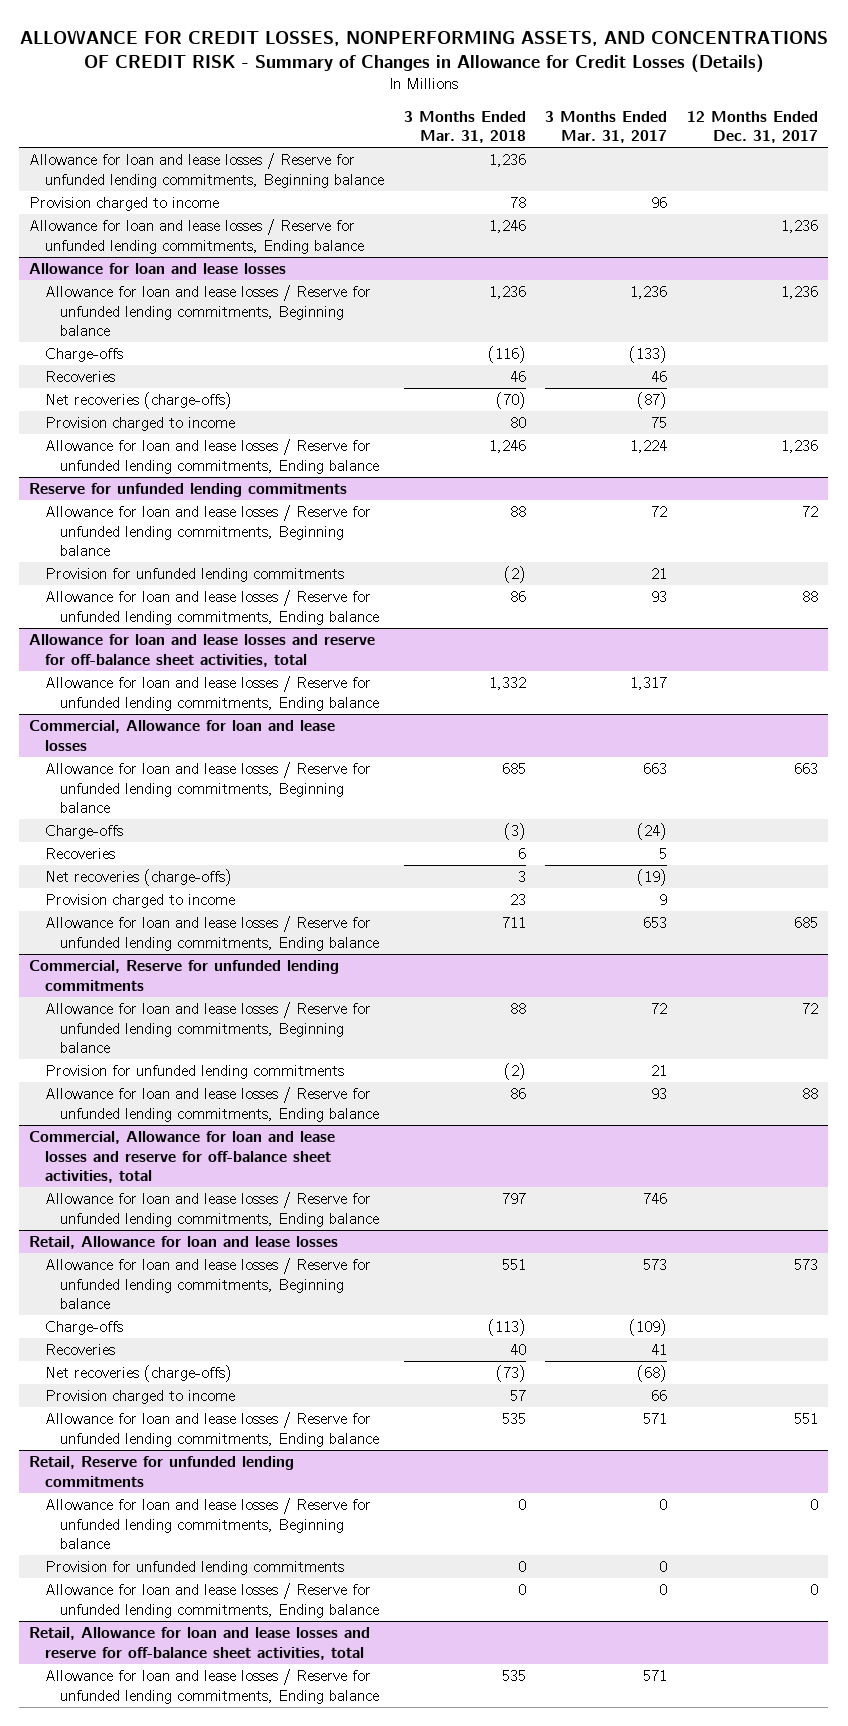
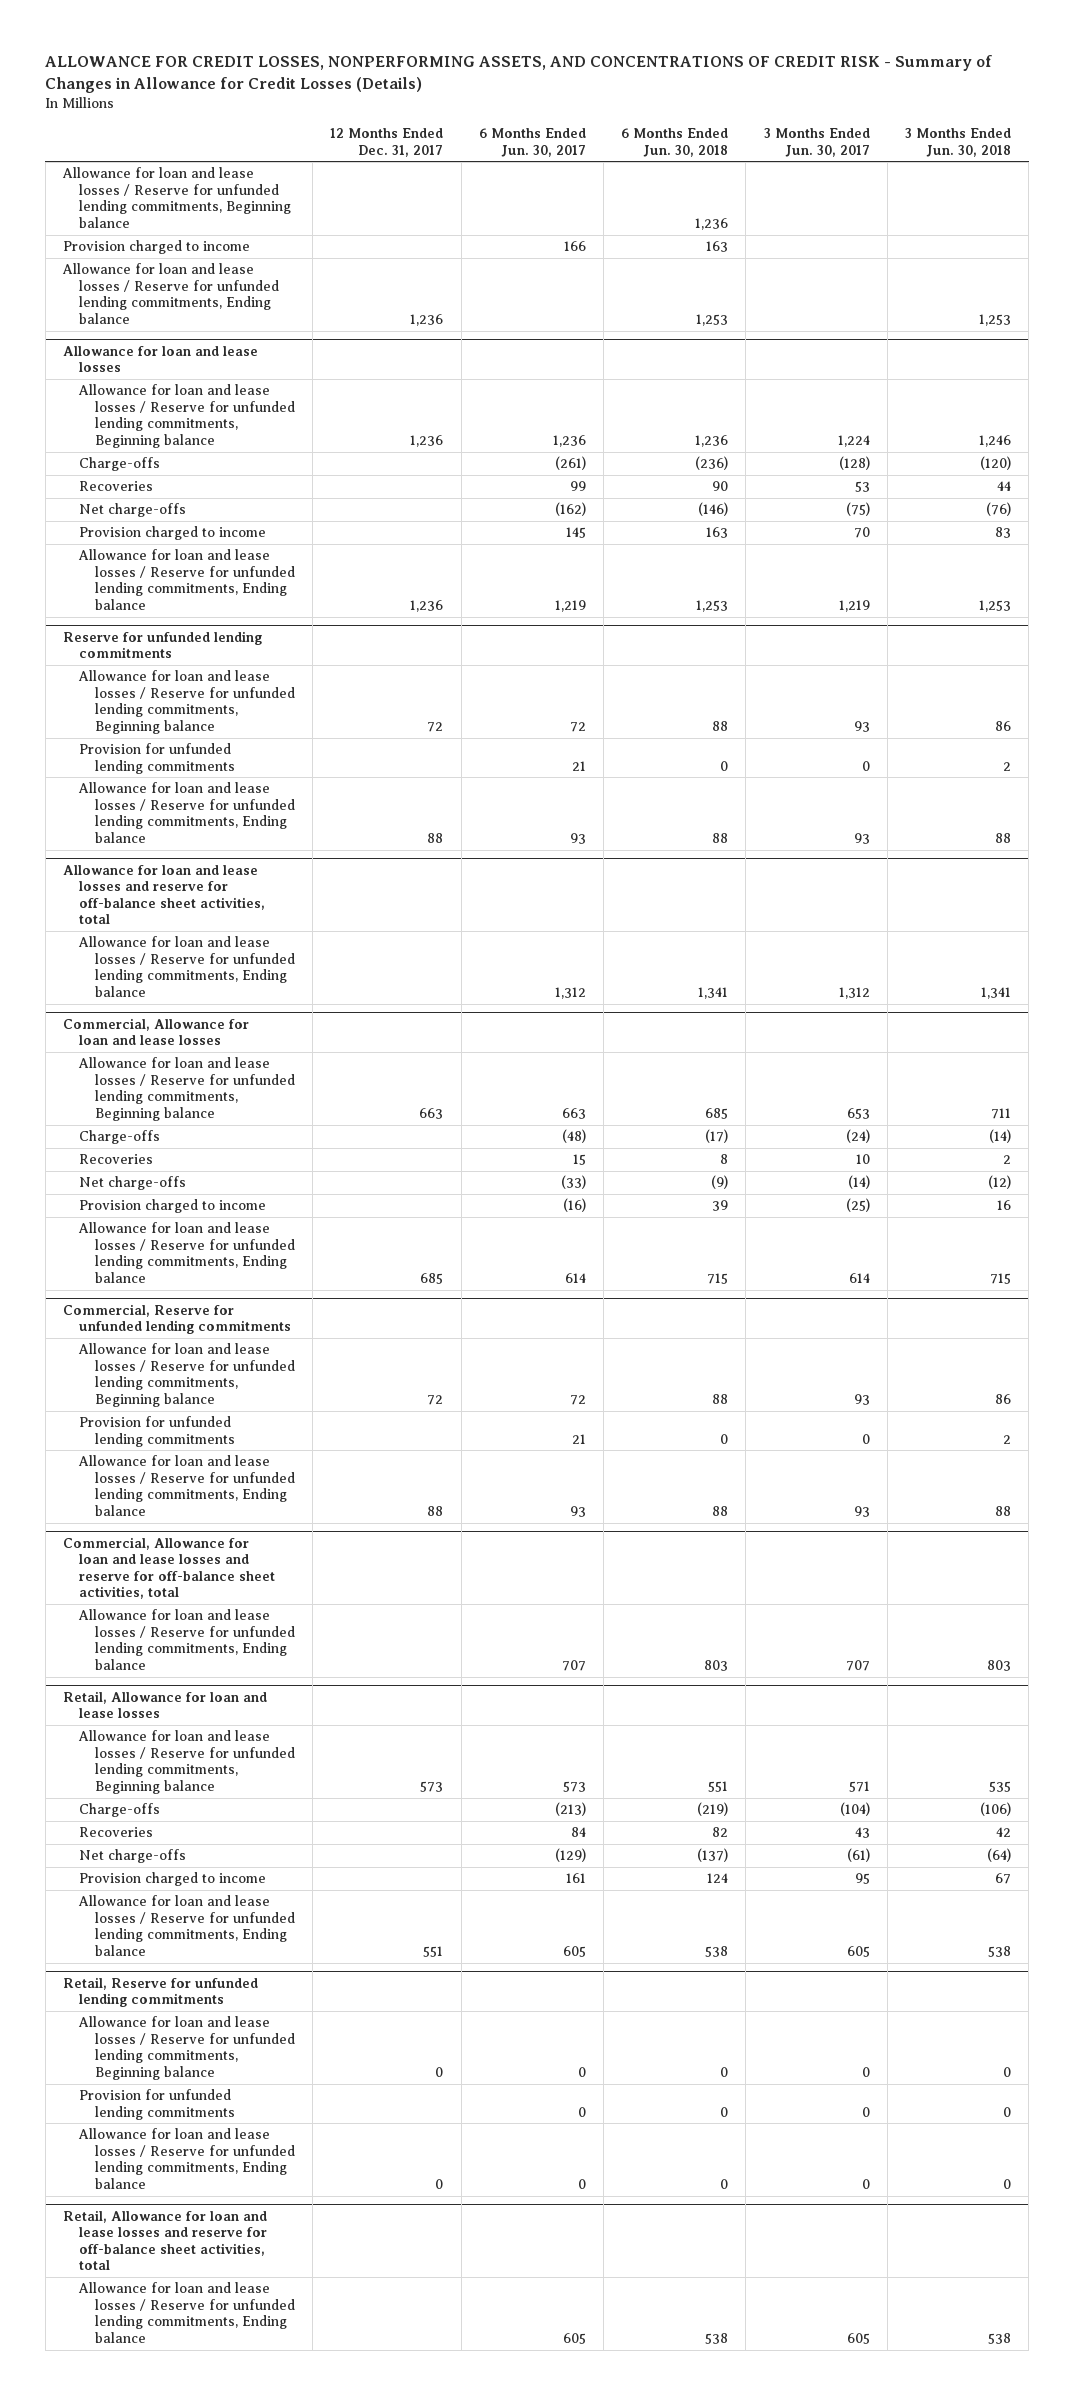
[403,110,526,144] 3 Months Ended Mar. 31, 2018 -> none
[545,110,668,144] 3 Months Ended Mar. 31, 2017 -> none
none -> [478,128,586,157] 6 Months Ended Jun. 30, 2017
none -> [621,128,729,157] 6 Months Ended Jun. 30, 2018
none -> [763,128,870,157] 3 Months Ended Jun. 30, 2017
none -> [905,128,1012,157] 3 Months Ended Jun. 30, 2018
[44,392,232,410] Net recoveries (charge-offs) -> [78,503,186,518] Net charge-offs
[44,869,232,887] Net recoveries (charge-offs) -> [78,1176,186,1191] Net charge-offs
[44,1365,232,1383] Net recoveries (charge-offs) -> [78,1849,186,1864] Net charge-offs

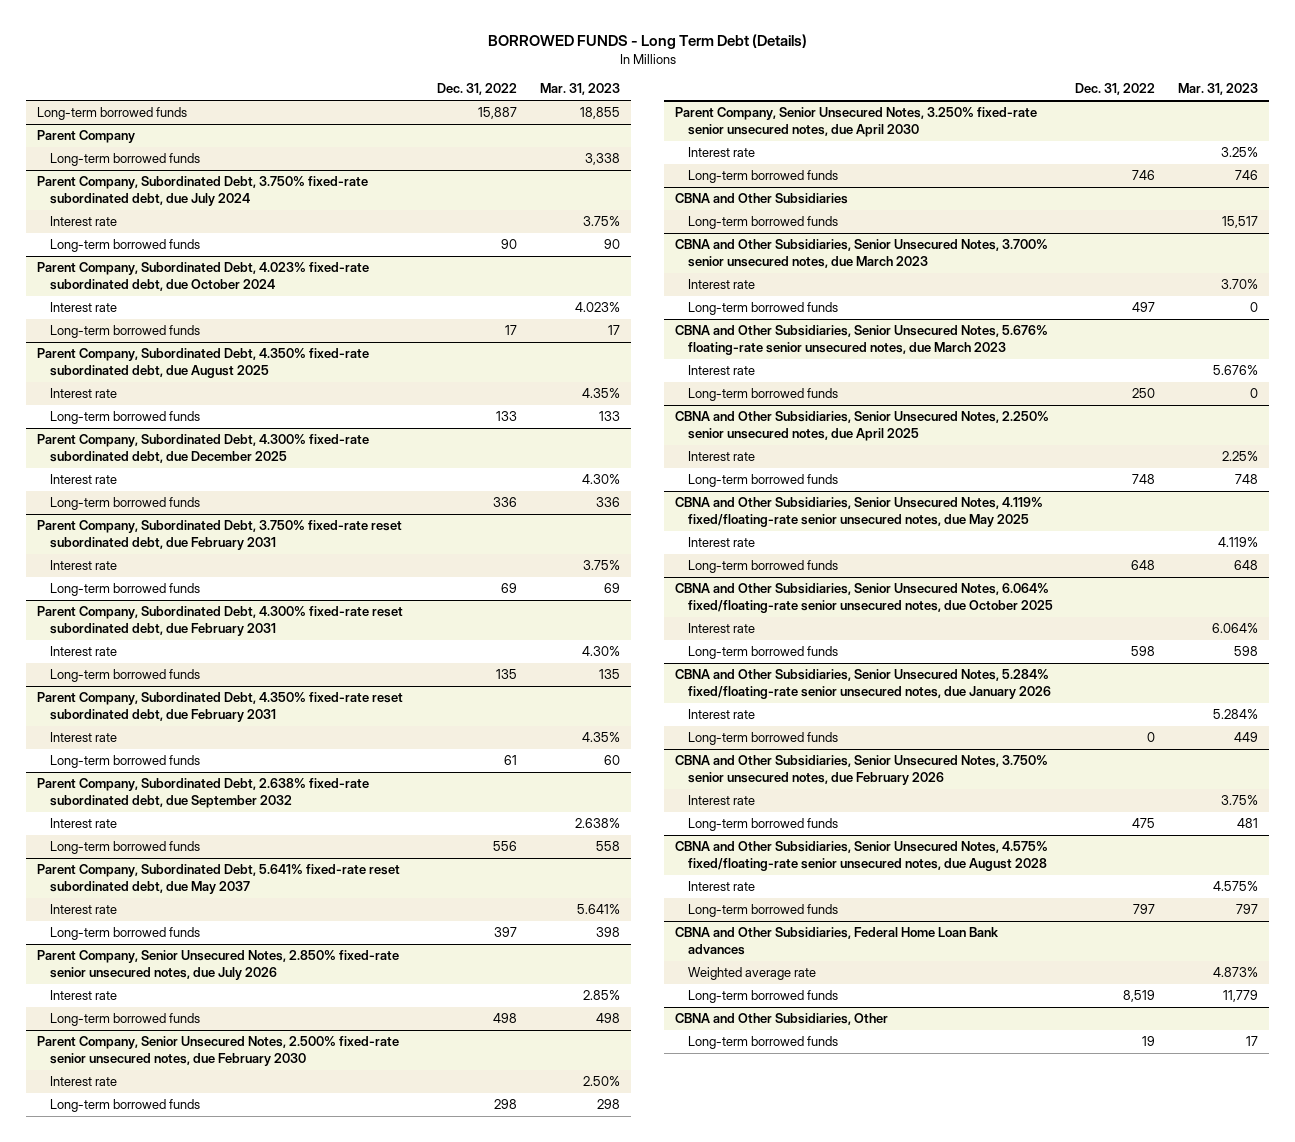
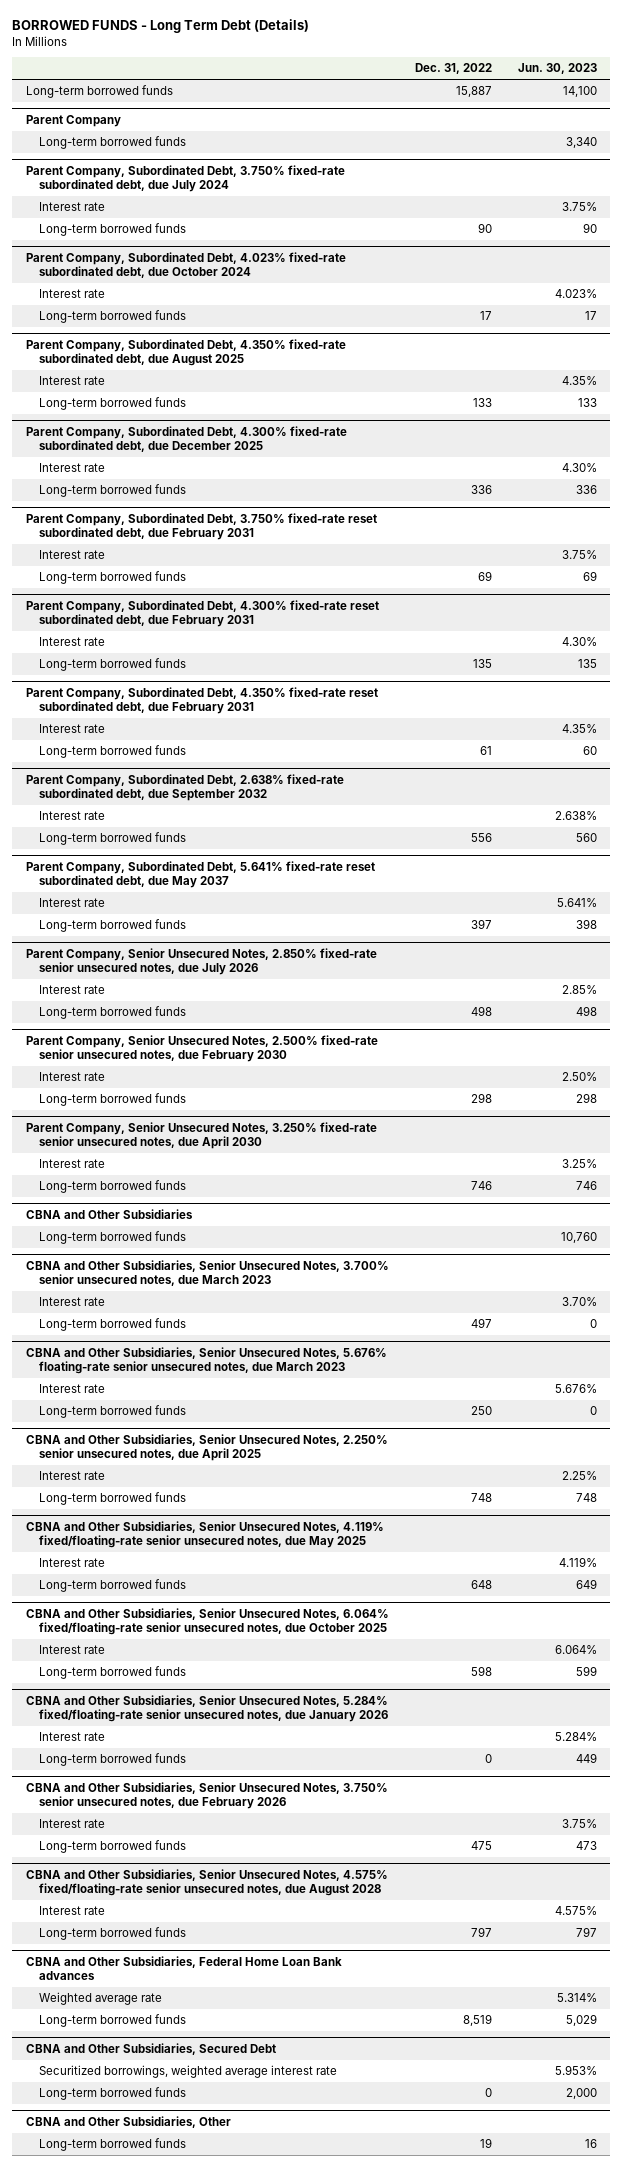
[540,83,621,96] Mar. 31, 2023 -> none
none -> [517,63,597,75] Jun. 30, 2023
none -> [25,2043,276,2056] CBNA and Other Subsidiaries, Secured Debt
none -> [38,2065,337,2079] Securitized borrowings, weighted average interest rate
none -> [38,2087,186,2101] Long-term borrowed funds

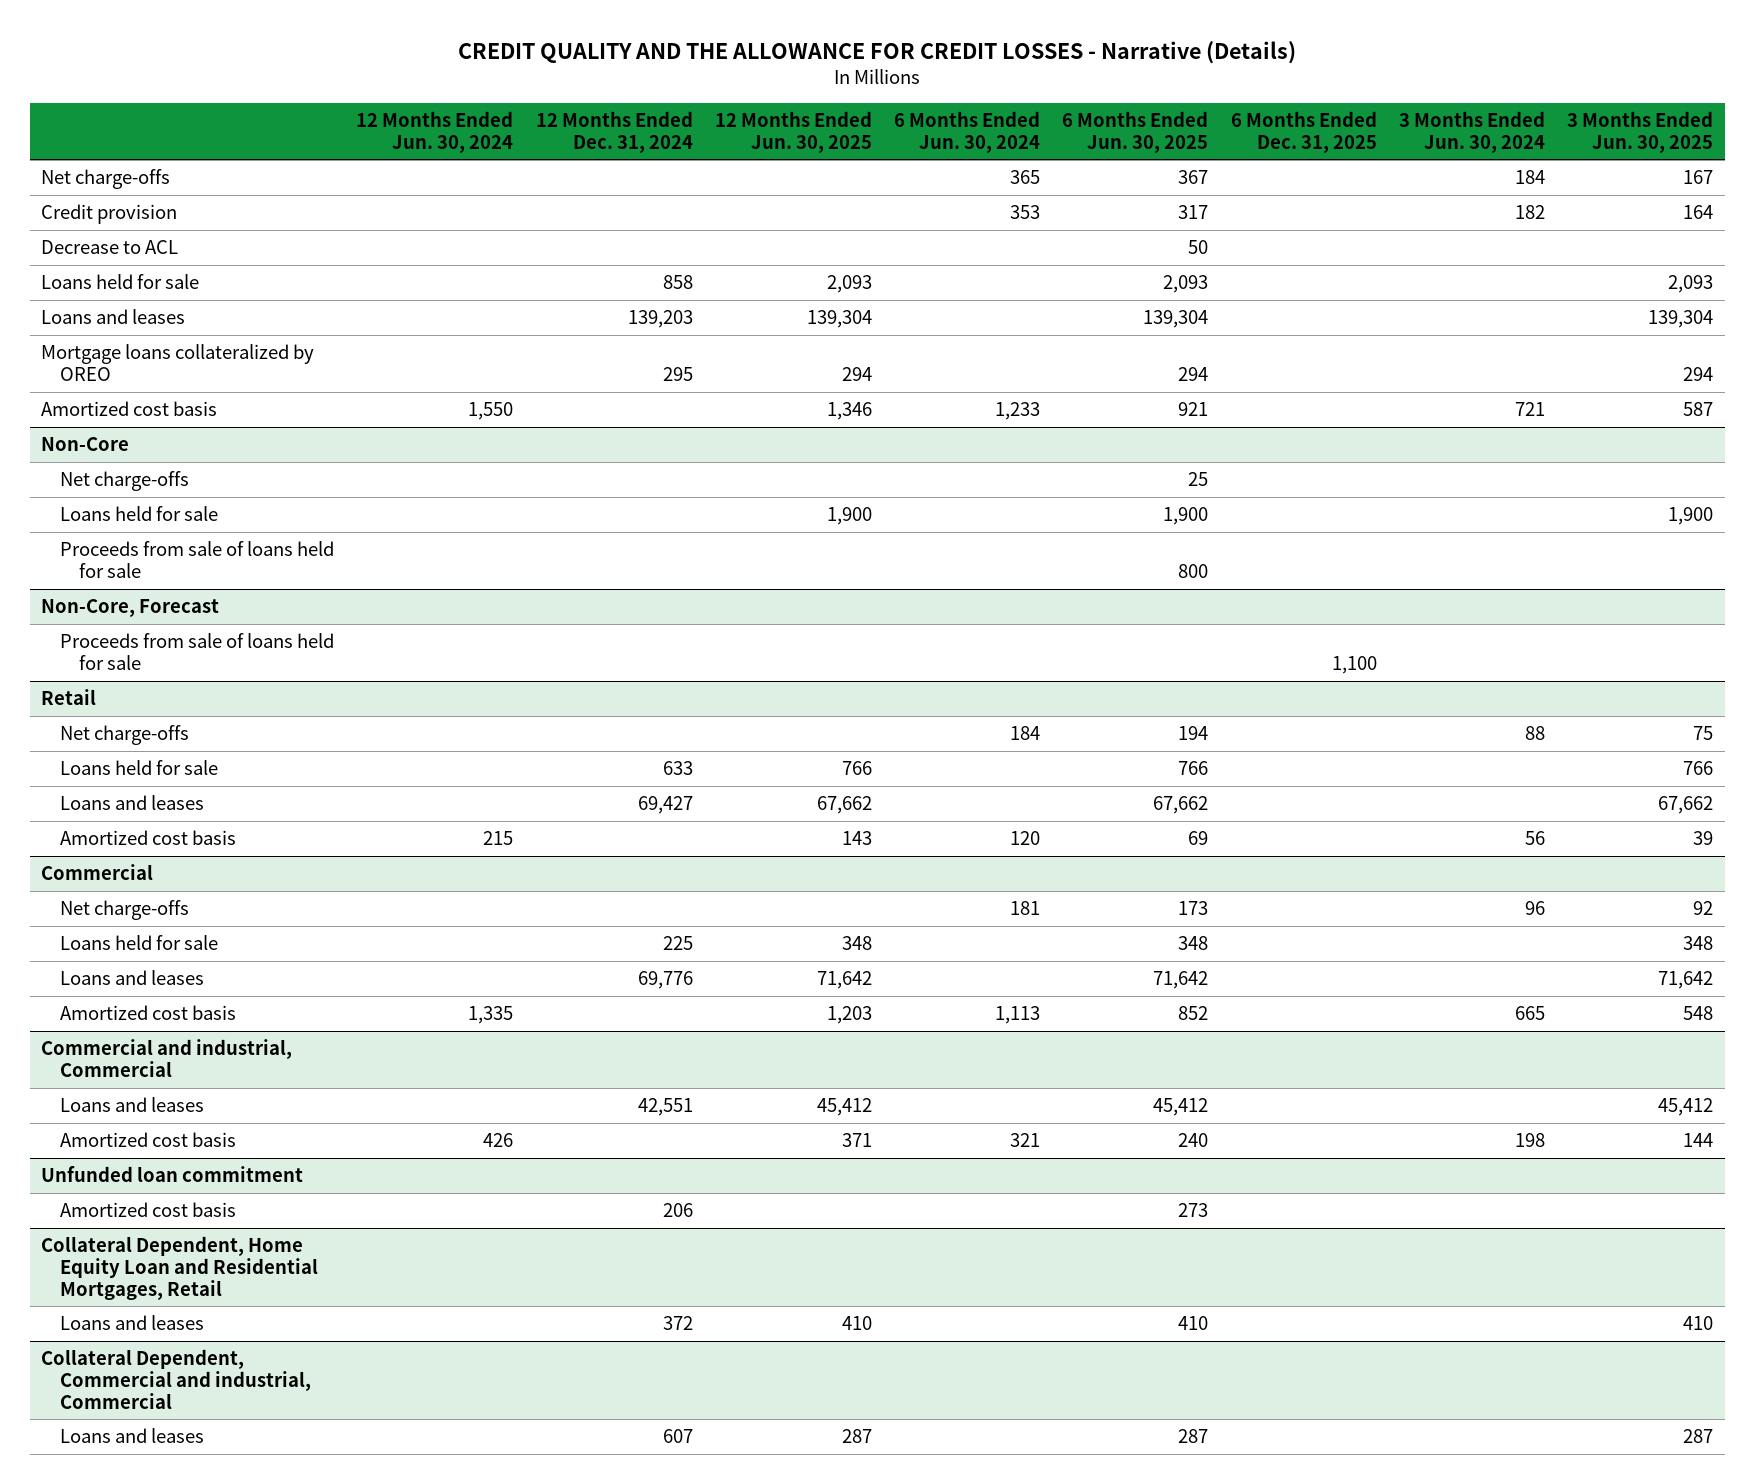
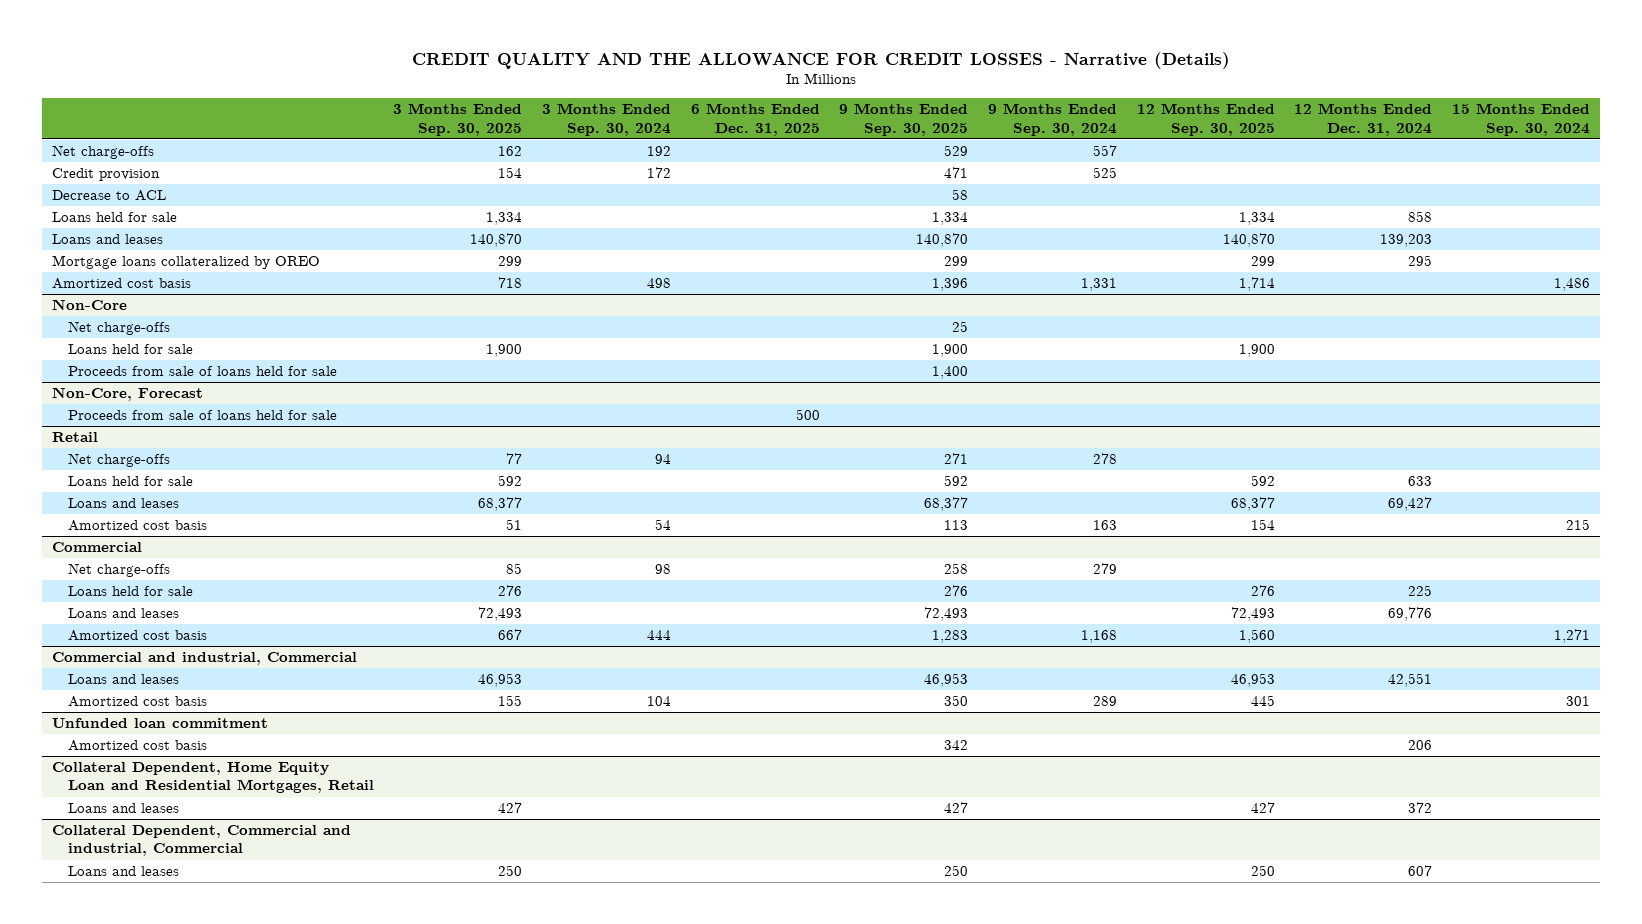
[356,111,514,153] 12 Months Ended Jun. 30, 2024 -> none
[714,111,872,153] 12 Months Ended Jun. 30, 2025 -> none
[894,111,1041,153] 6 Months Ended Jun. 30, 2024 -> none
[1062,111,1209,153] 6 Months Ended Jun. 30, 2025 -> none
[1399,111,1546,153] 3 Months Ended Jun. 30, 2024 -> none
[1567,111,1714,153] 3 Months Ended Jun. 30, 2025 -> none
none -> [393,103,523,136] 3 Months Ended Sep. 30, 2025
none -> [541,103,671,136] 3 Months Ended Sep. 30, 2024
none -> [839,103,969,136] 9 Months Ended Sep. 30, 2025
none -> [988,103,1118,136] 9 Months Ended Sep. 30, 2024
none -> [1136,103,1275,136] 12 Months Ended Sep. 30, 2025
none -> [1452,103,1591,136] 15 Months Ended Sep. 30, 2024
[1331,656,1377,675] 1,100 -> [795,409,820,421] 500

